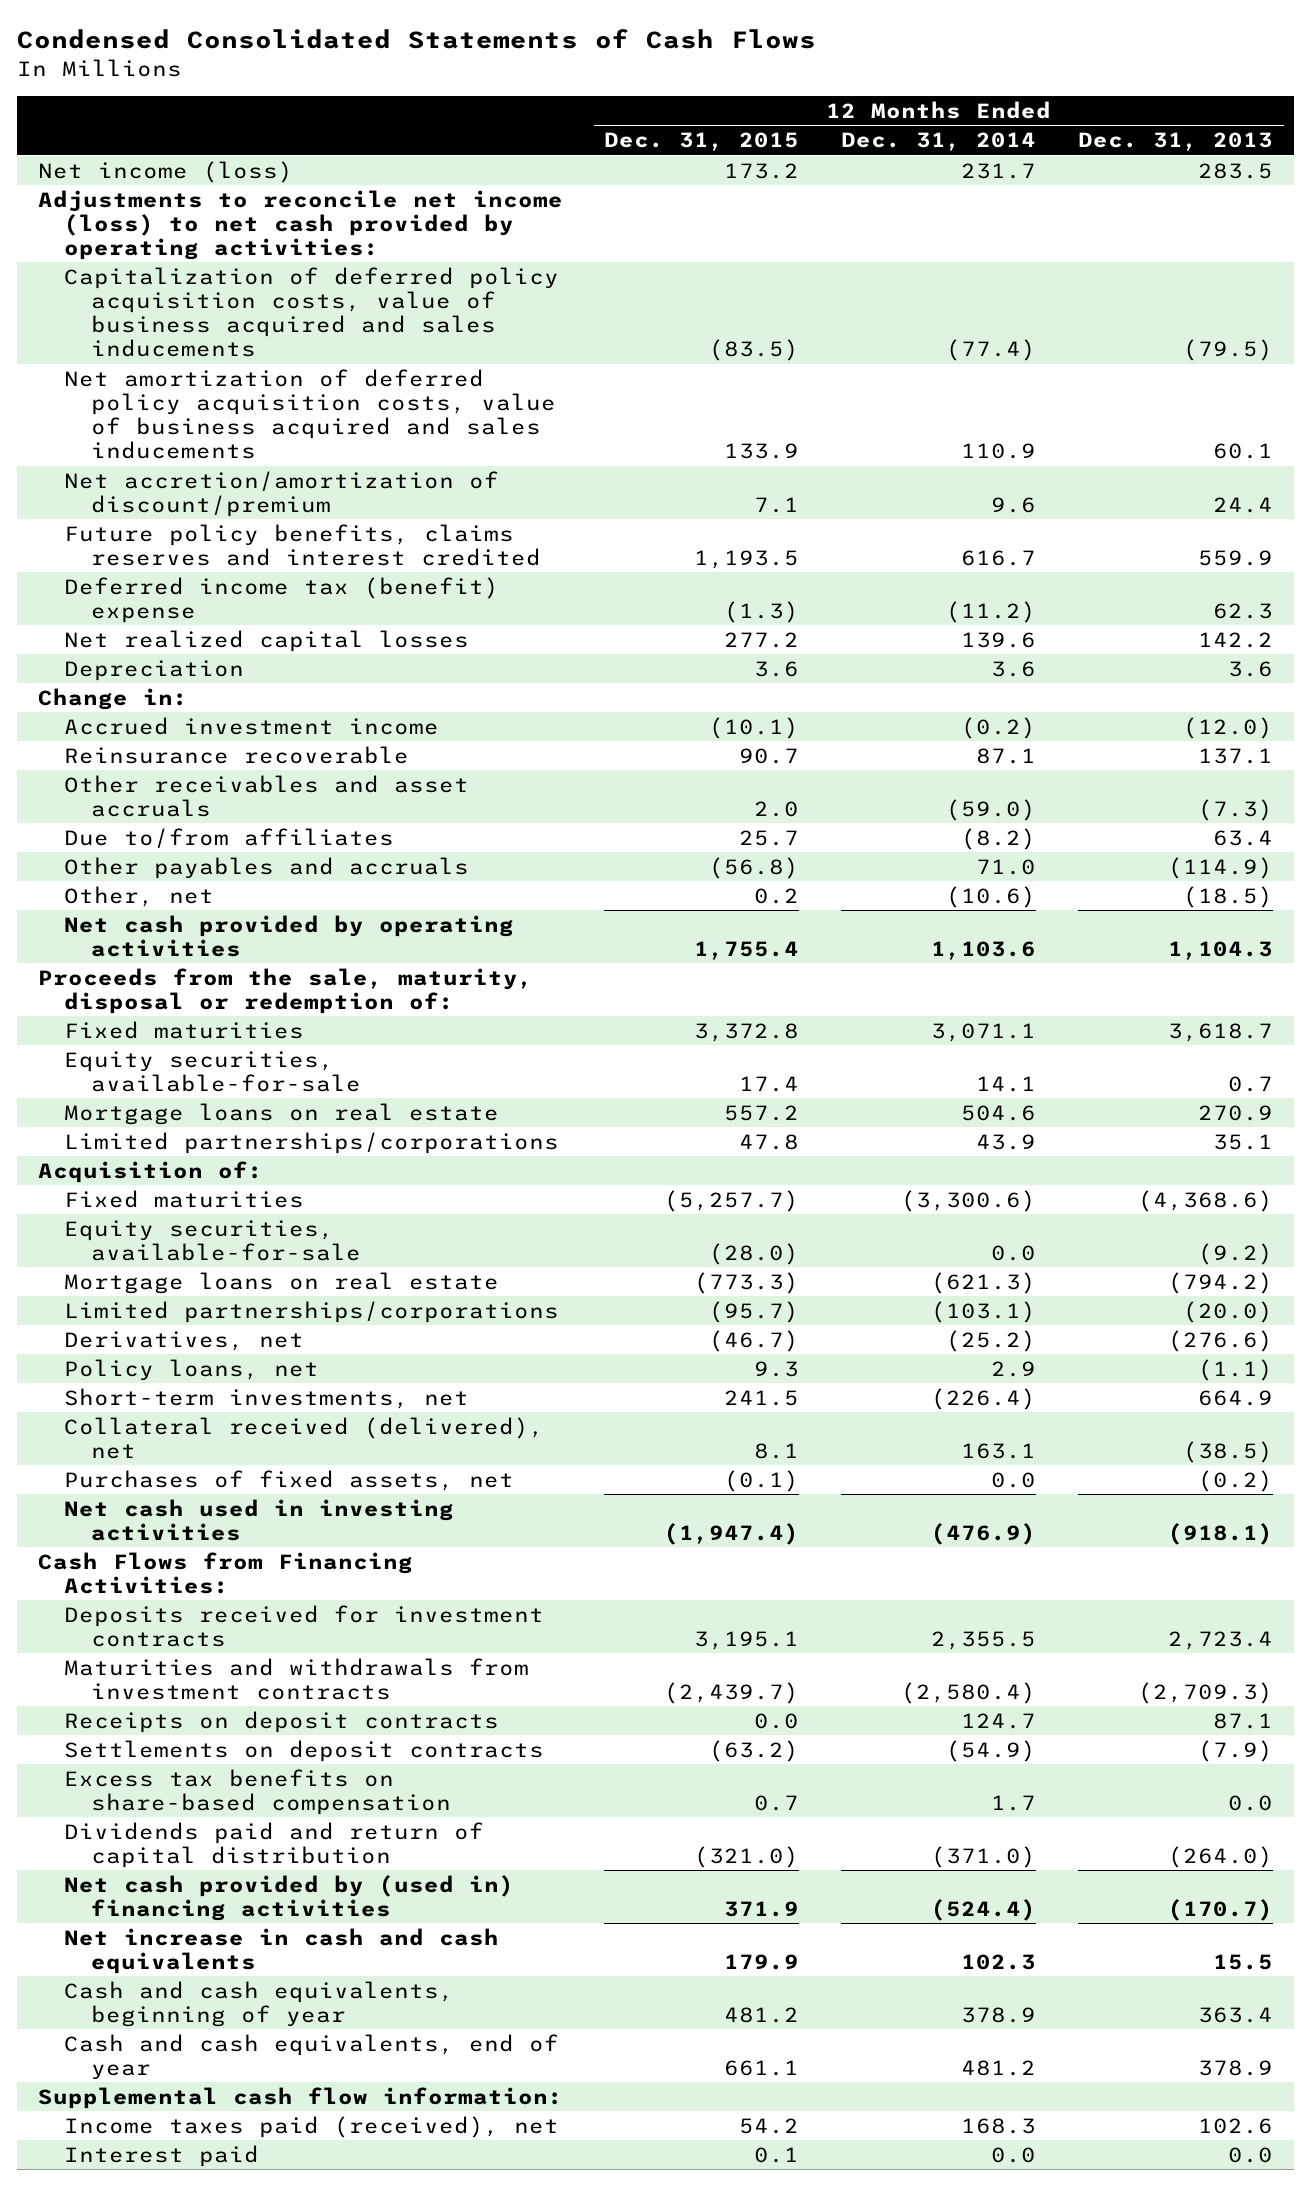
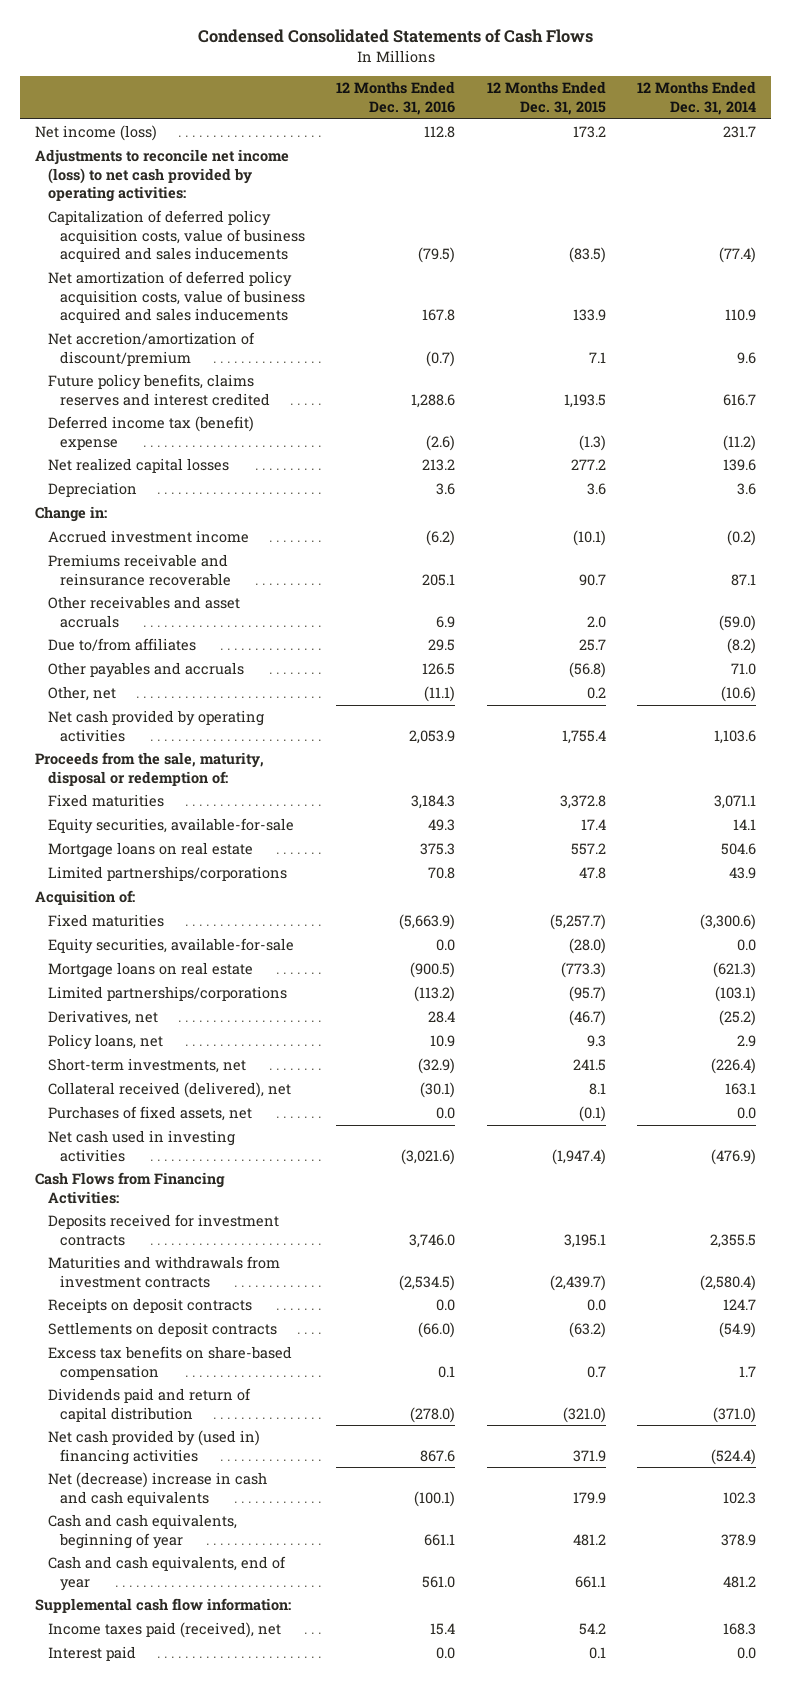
[1078,132,1274,152] Dec. 31, 2013 -> none
none -> [336,81,456,115] 12 Months Ended Dec. 31, 2016
[64,745,410,764] Reinsurance recoverable -> [47,554,232,586] Premiums receivable and reinsurance recoverable
[64,1927,500,1974] Net increase in cash and cash equivalents -> [47,1472,267,1506] Net (decrease) increase in cash and cash equivalents

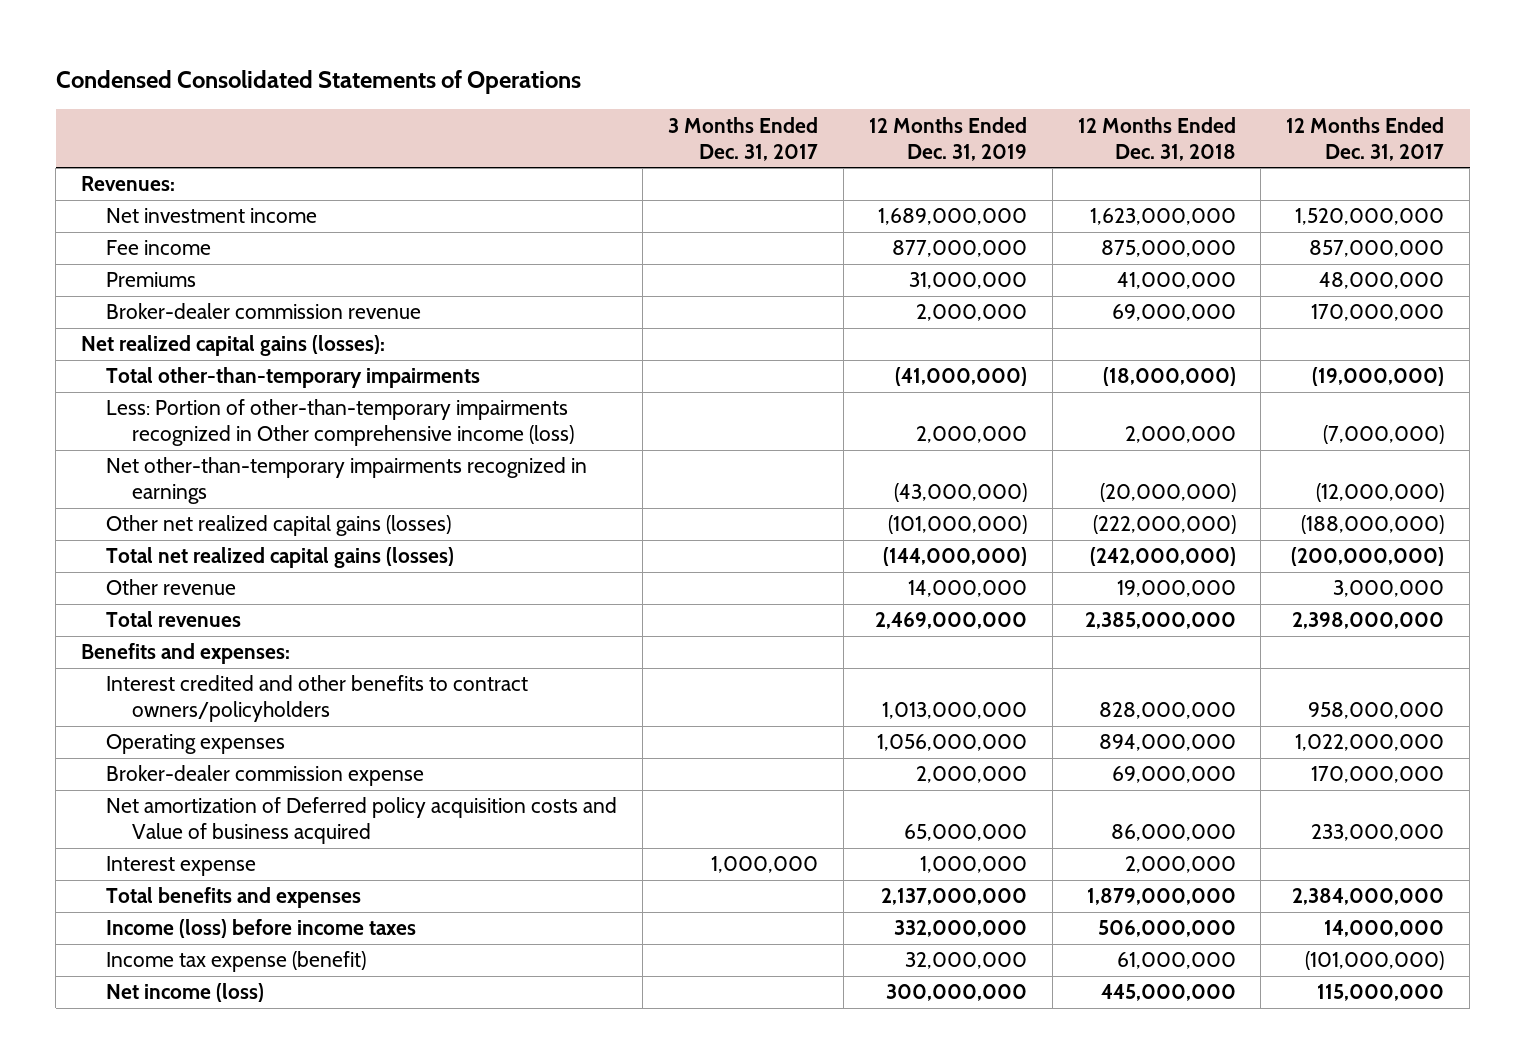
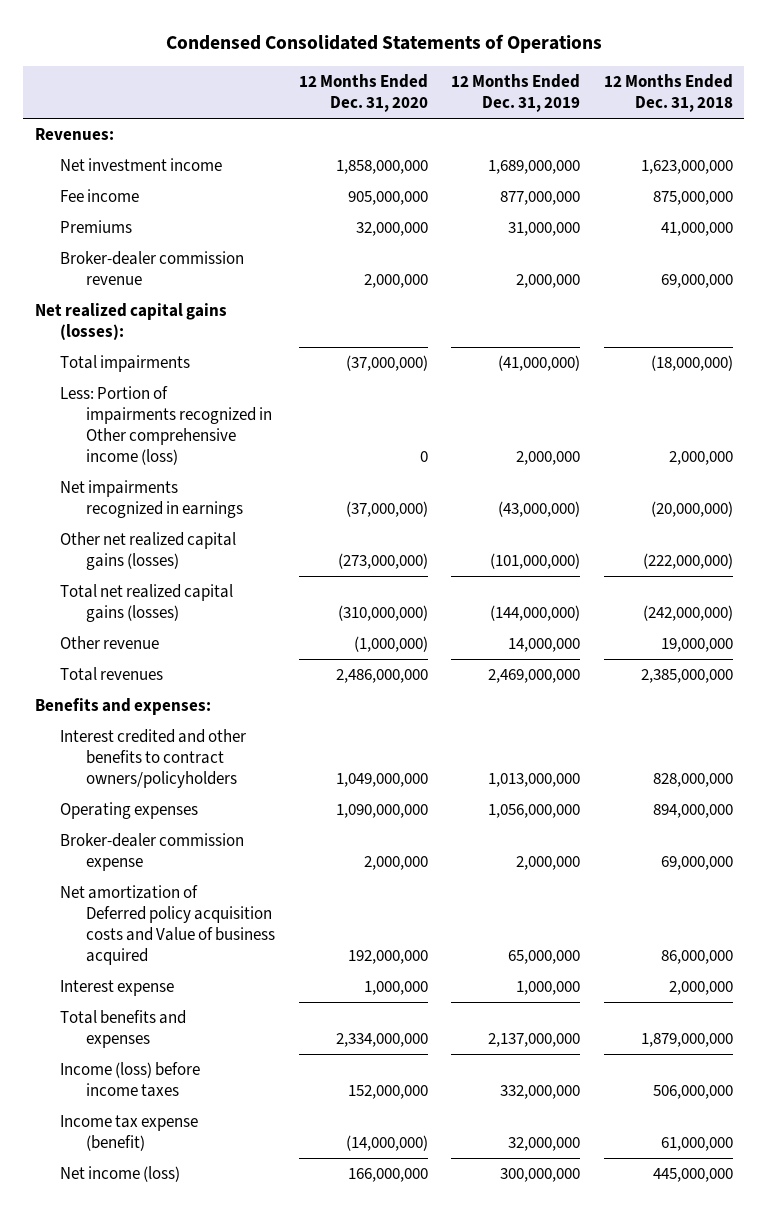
[668,116,819,161] 3 Months Ended Dec. 31, 2017 -> none
[1286,116,1445,161] 12 Months Ended Dec. 31, 2017 -> none
none -> [298,74,428,113] 12 Months Ended Dec. 31, 2020
[106,367,481,389] Total other-than-temporary impairments -> [60,355,191,373] Total impairments
[106,399,574,447] Less: Portion of other-than-temporary impairments recognized in Other comprehensive income (loss) -> [60,386,273,465] Less: Portion of impairments recognized in Other comprehensive income (loss)
[106,457,588,505] Net other-than-temporary impairments recognized in earnings -> [60,480,244,519] Net impairments recognized in earnings

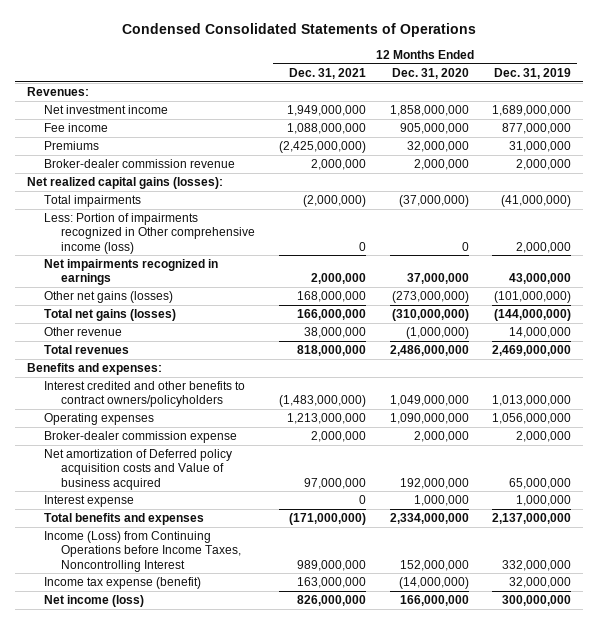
[603,74,733,113] 12 Months Ended Dec. 31, 2018 -> none
none -> [288,68,366,80] Dec. 31, 2021
[345,501,428,518] (37,000,000) -> [406,273,469,285] 37,000,000
[498,501,581,518] (43,000,000) -> [509,273,572,285] 43,000,000
[60,532,237,571] Other net realized capital gains (losses) -> [43,291,173,304] Other net gains (losses)
[60,584,234,623] Total net realized capital gains (losses) -> [43,309,176,322] Total net gains (losses)
[60,1062,201,1098] Income (loss) before income taxes -> [43,531,241,572] Income (Loss) from Continuing Operations before Income Taxes, Noncontrolling Interest

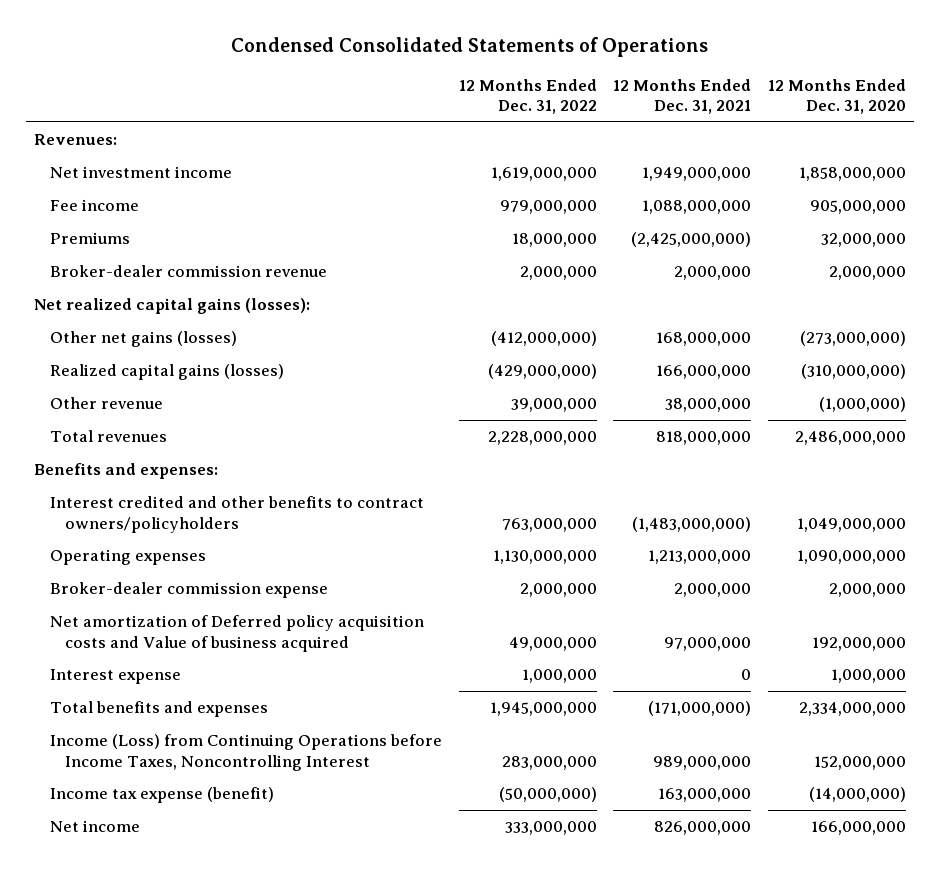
[494,68,572,80] Dec. 31, 2019 -> none
none -> [458,78,597,115] 12 Months Ended Dec. 31, 2022
[43,195,141,208] Total impairments -> none
[43,213,255,254] Less: Portion of impairments recognized in Other comprehensive income (loss) -> none
[43,259,218,286] Net impairments recognized in earnings -> none
[43,309,176,322] Total net gains (losses) -> [49,364,284,381] Realized capital gains (losses)
[43,595,144,608] Net income (loss) -> [49,820,140,833] Net income

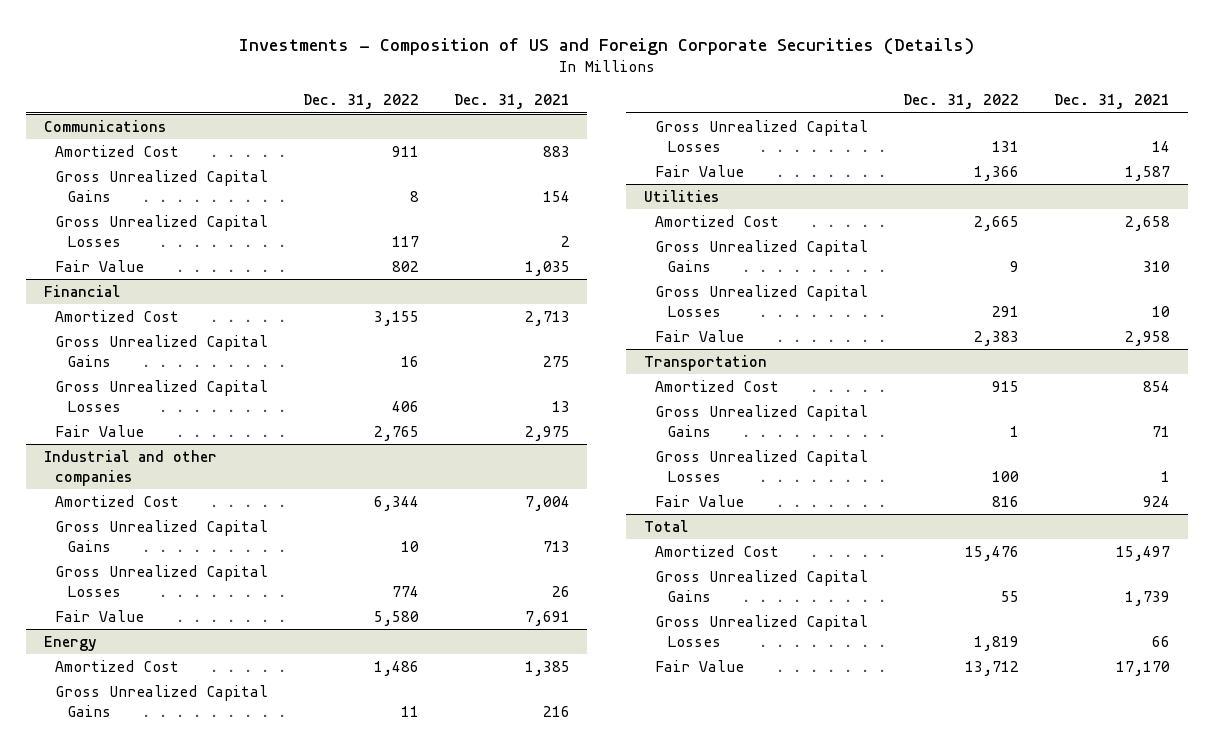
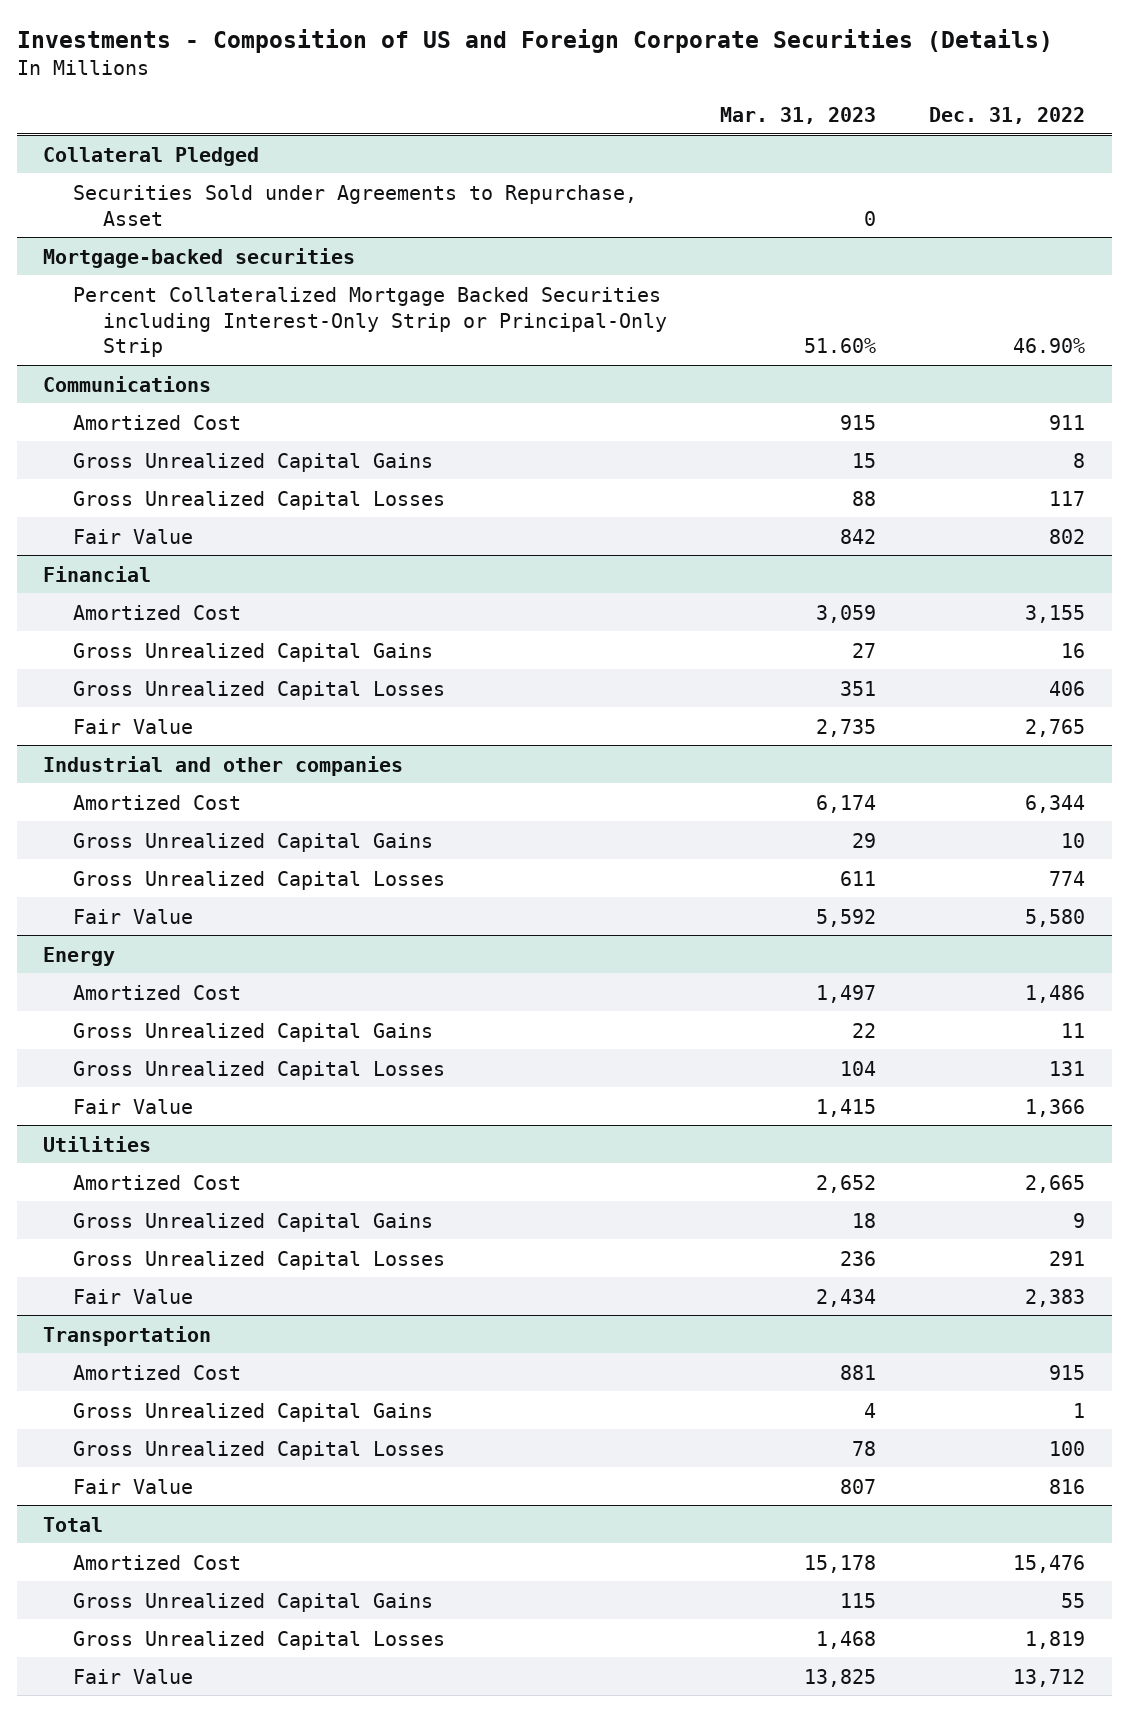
[453,94,570,110] Dec. 31, 2021 -> none
none -> [720,107,877,125] Mar. 31, 2023
none -> [43,146,260,166] Collateral Pledged
none -> [73,184,638,226] Securities Sold under Agreements to Repurchase, Asset
none -> [43,247,356,268] Mortgage-backed securities
none -> [73,286,668,358] Percent Collateralized Mortgage Backed Securities including Interest-Only Strip or Principal-Only Strip

